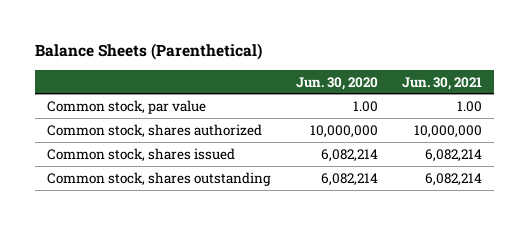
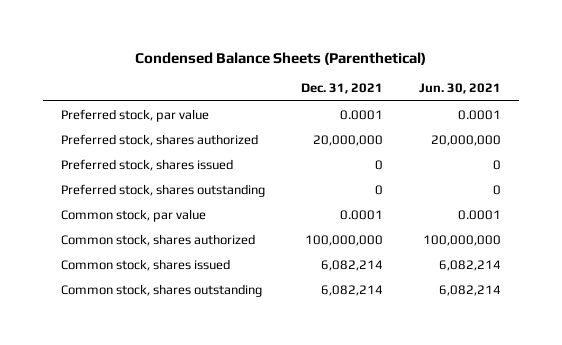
[35,43,263,61] Balance Sheets (Parenthetical) -> [134,51,426,65] Condensed Balance Sheets (Parenthetical)
[295,76,378,90] Jun. 30, 2020 -> none
none -> [300,83,383,95] Dec. 31, 2021
none -> [60,108,209,122] Preferred stock, par value
none -> [60,133,258,146] Preferred stock, shares authorized
none -> [60,158,233,171] Preferred stock, shares issued
none -> [60,183,265,197] Preferred stock, shares outstanding
[456,100,482,112] 1.00 -> [458,209,502,220] 0.0001
[413,124,482,138] 10,000,000 -> [423,234,502,246] 100,000,000

